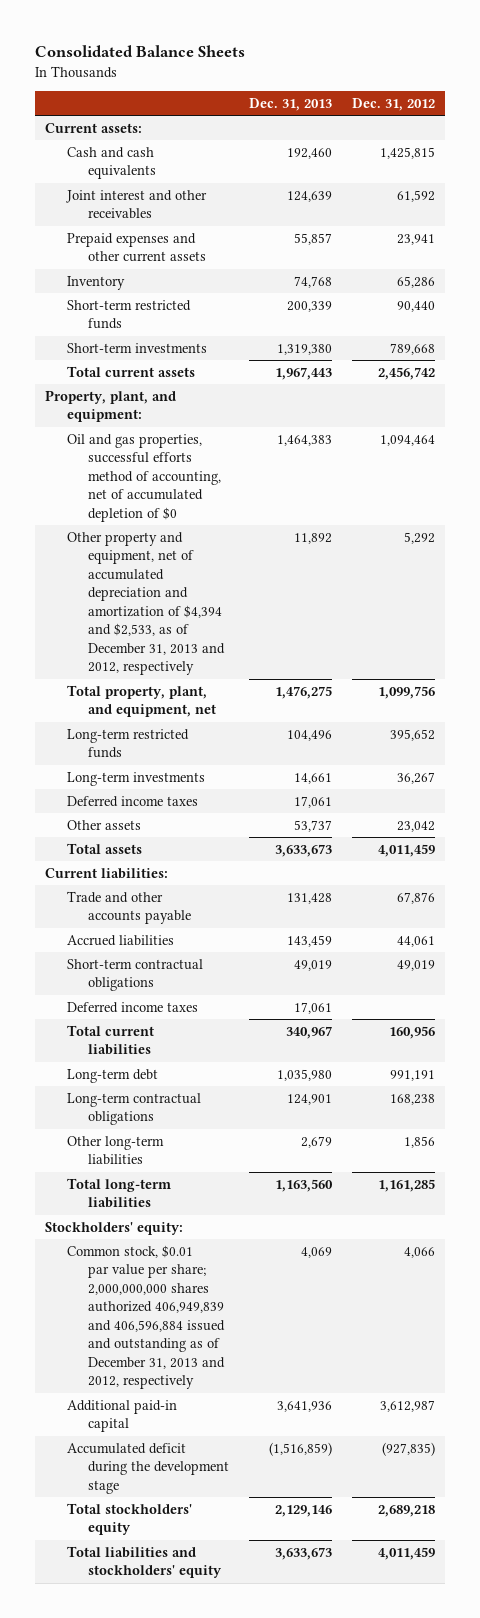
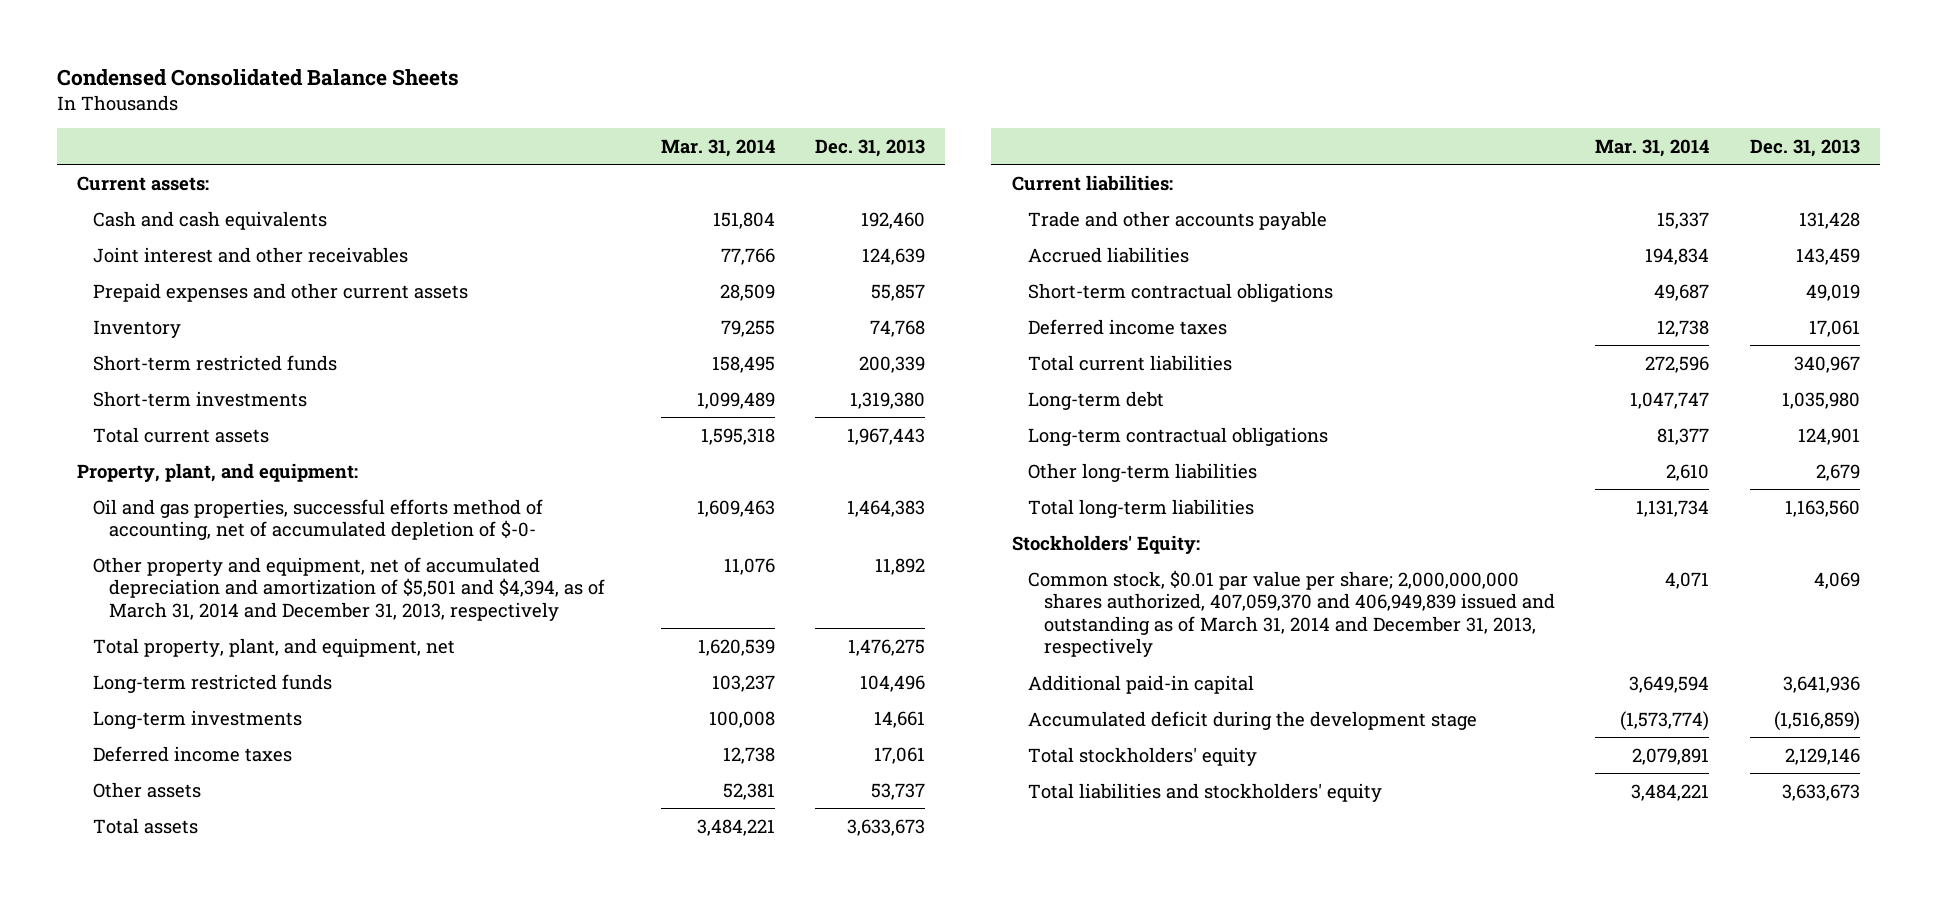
[34,45,245,58] Consolidated Balance Sheets -> [56,69,459,87] Condensed Consolidated Balance Sheets
[351,98,435,112] Dec. 31, 2012 -> none
none -> [660,138,775,157] Mar. 31, 2014
[66,433,222,522] Oil and gas properties, successful efforts method of accounting, net of accumulated depletion of $0 -> [92,498,543,541] Oil and gas properties, successful efforts method of accounting, net of accumulated depletion of $-0-
[66,531,226,676] Other property and equipment, net of accumulated depreciation and amortization of $4,394 and $2,533, as of December 31, 2013 and 2012, respectively -> [92,556,606,621] Other property and equipment, net of accumulated depreciation and amortization of $5,501 and $4,394, as of March 31, 2014 and December 31, 2013, respectively
[44,1221,183,1235] Stockholders' equity: -> [1011,534,1200,554] Stockholders' Equity:
[66,1244,226,1390] Common stock, $0.01 par value per share; 2,000,000,000 shares authorized 406,949,839 and 406,596,884 issued and outstanding as of December 31, 2013 and 2012, respectively -> [1027,569,1555,658] Common stock, $0.01 par value per share; 2,000,000,000 shares authorized, 407,059,370 and 406,949,839 issued and outstanding as of March 31, 2014 and December 31, 2013, respectively

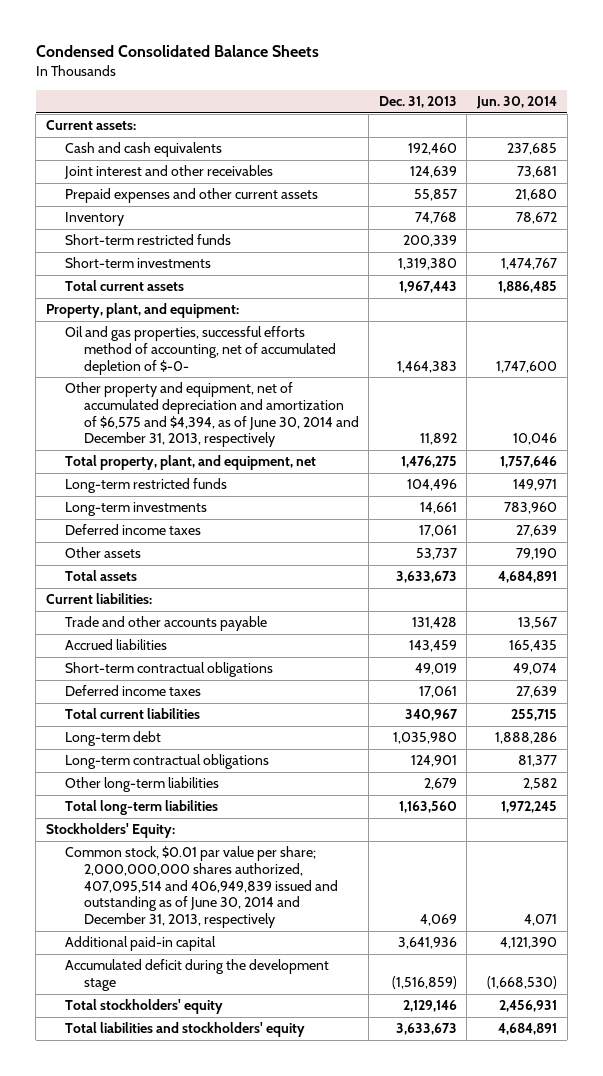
[660,138,775,157] Mar. 31, 2014 -> none
none -> [476,95,558,109] Jun. 30, 2014
[92,556,606,621] Other property and equipment, net of accumulated depreciation and amortization of $5,501 and $4,394, as of March 31, 2014 and December 31, 2013, respectively -> [64,382,359,448] Other property and equipment, net of accumulated depreciation and amortization of $6,575 and $4,394, as of June 30, 2014 and December 31, 2013, respectively
[1027,569,1555,658] Common stock, $0.01 par value per share; 2,000,000,000 shares authorized, 407,059,370 and 406,949,839 issued and outstanding as of March 31, 2014 and December 31, 2013, respectively -> [64,846,338,929] Common stock, $0.01 par value per share; 2,000,000,000 shares authorized, 407,095,514 and 406,949,839 issued and outstanding as of June 30, 2014 and December 31, 2013, respectively

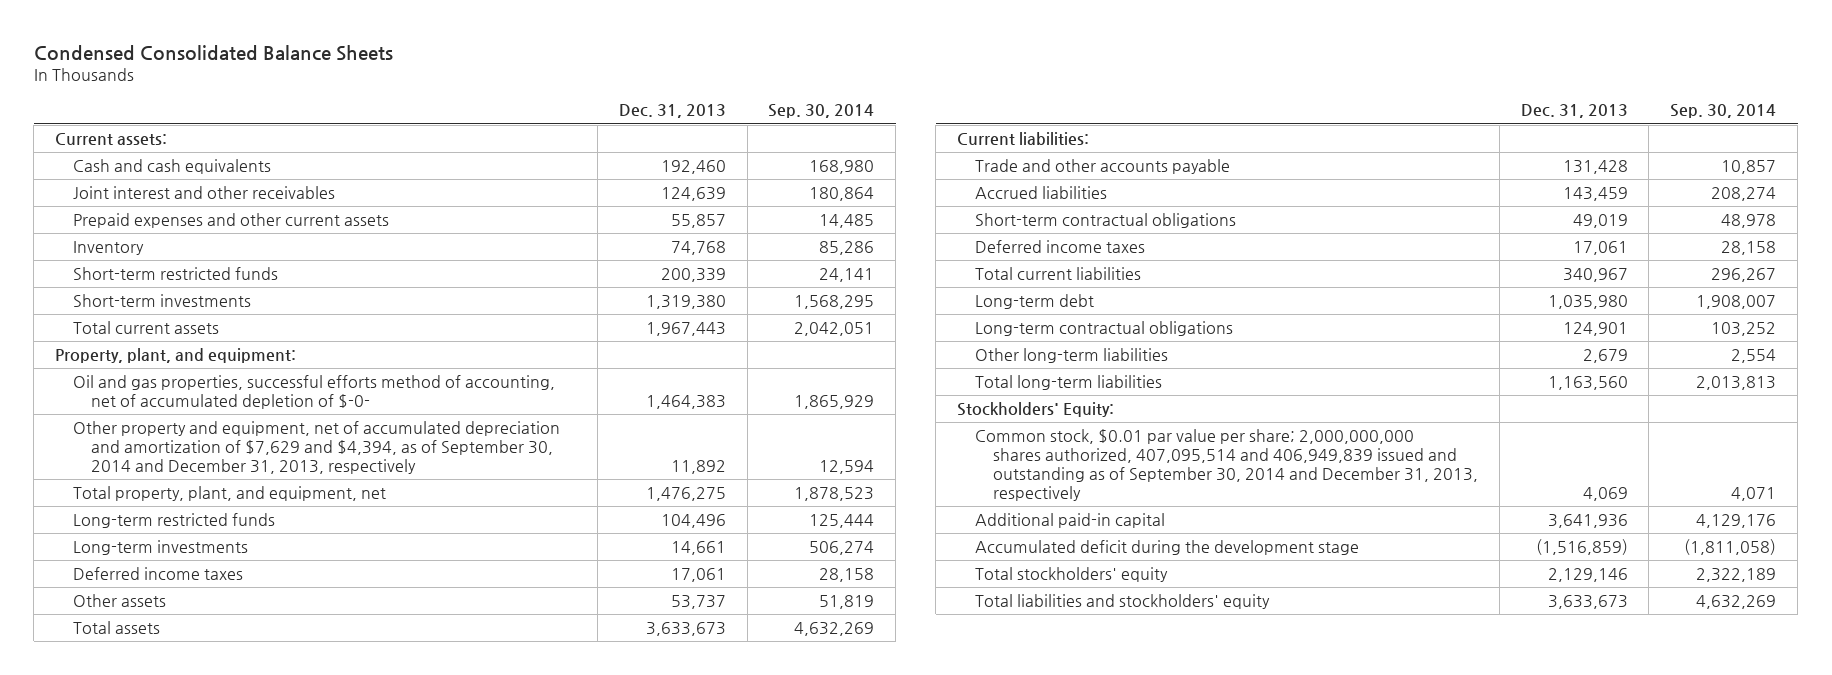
[476,95,558,109] Jun. 30, 2014 -> none
none -> [768,104,875,119] Sep. 30, 2014
[64,382,359,448] Other property and equipment, net of accumulated depreciation and amortization of $6,575 and $4,394, as of June 30, 2014 and December 31, 2013, respectively -> [72,421,560,474] Other property and equipment, net of accumulated depreciation and amortization of $7,629 and $4,394, as of September 30, 2014 and December 31, 2013, respectively
[64,846,338,929] Common stock, $0.01 par value per share; 2,000,000,000 shares authorized, 407,095,514 and 406,949,839 issued and outstanding as of June 30, 2014 and December 31, 2013, respectively -> [974,429,1478,501] Common stock, $0.01 par value per share; 2,000,000,000 shares authorized, 407,095,514 and 406,949,839 issued and outstanding as of September 30, 2014 and December 31, 2013, respectively

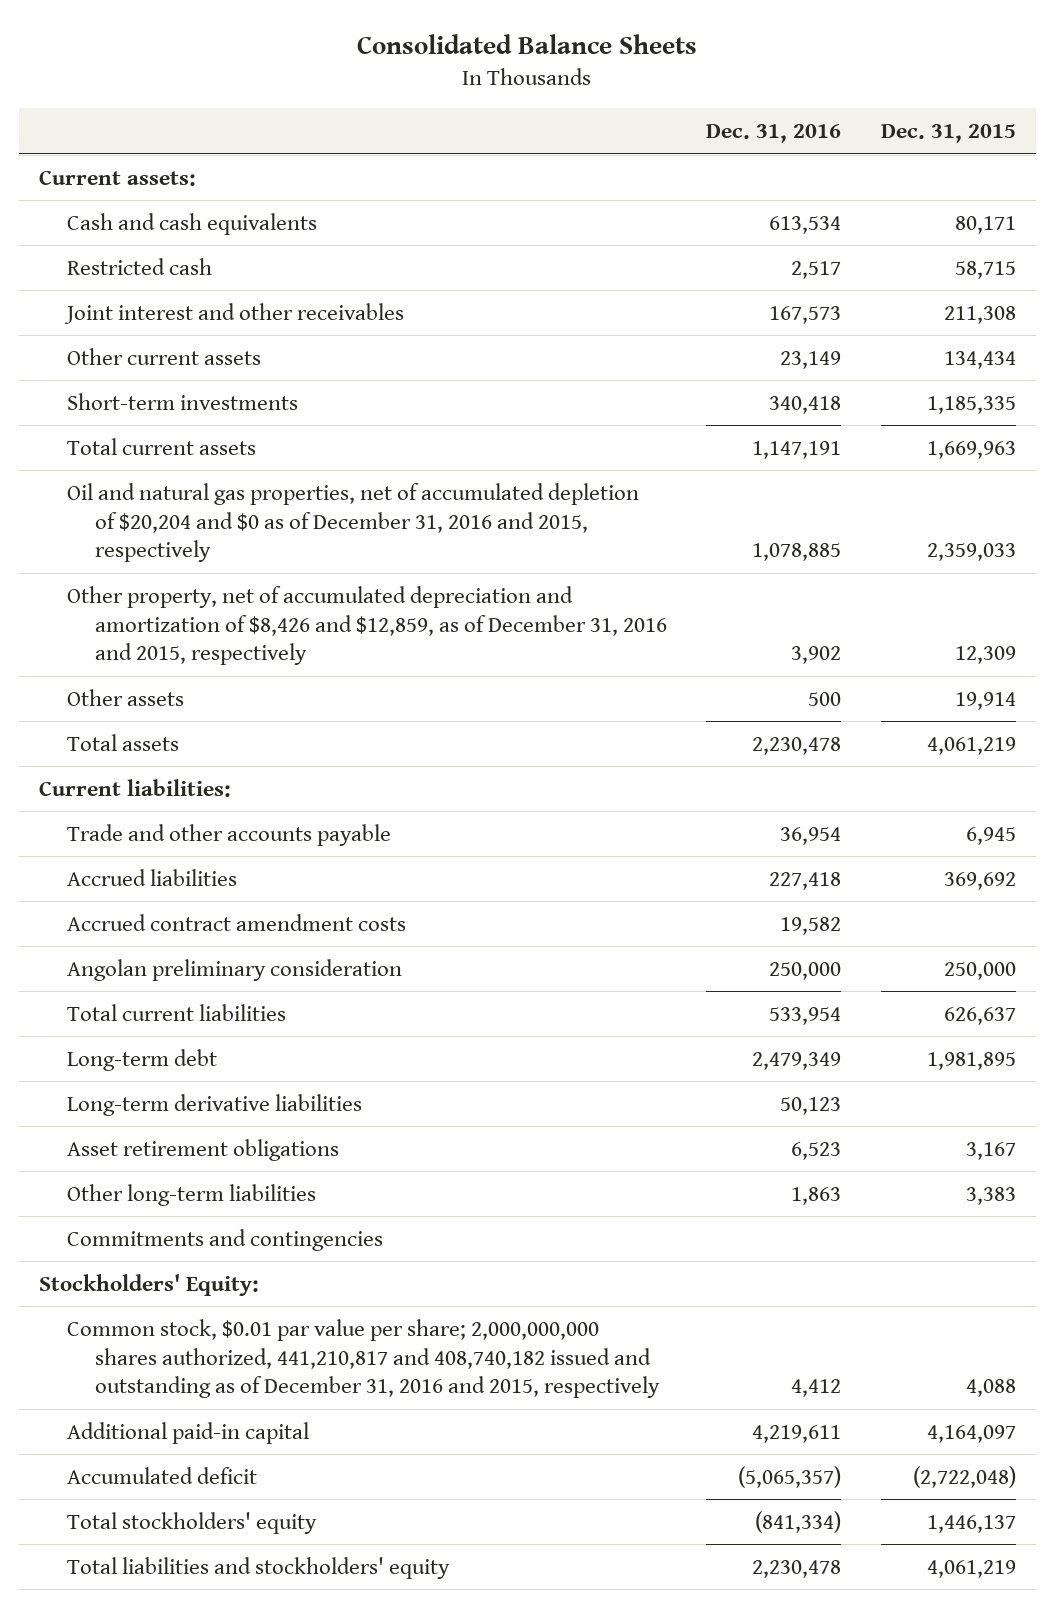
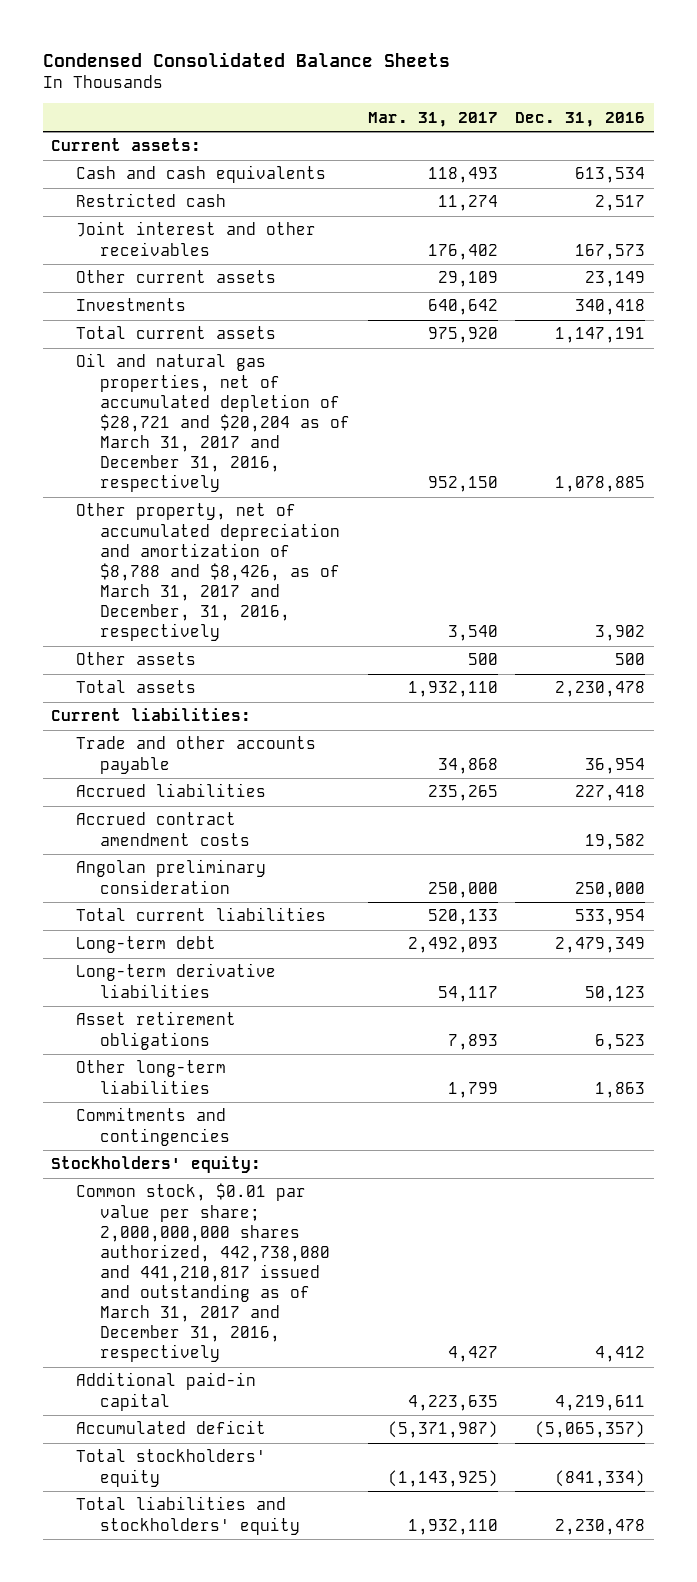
[357,34,698,55] Consolidated Balance Sheets -> [42,51,450,67] Condensed Consolidated Balance Sheets
[880,124,1016,144] Dec. 31, 2015 -> none
none -> [367,111,498,127] Mar. 31, 2017
[66,392,298,410] Short-term investments -> [75,298,186,312] Investments
[66,482,639,563] Oil and natural gas properties, net of accumulated depletion of $20,204 and $0 as of December 31, 2016 and 2015, respectively -> [75,353,351,493] Oil and natural gas properties, net of accumulated depletion of $28,721 and $20,204 as of March 31, 2017 and December 31, 2016, respectively
[66,585,667,666] Other property, net of accumulated depreciation and amortization of $8,426 and $12,859, as of December 31, 2016 and 2015, respectively -> [75,503,341,642] Other property, net of accumulated depreciation and amortization of $8,788 and $8,426, as of March 31, 2017 and December, 31, 2016, respectively
[38,1273,259,1296] Stockholders' Equity: -> [51,1156,262,1174] Stockholders' equity:
[66,1318,660,1399] Common stock, $0.01 par value per share; 2,000,000,000 shares authorized, 441,210,817 and 408,740,182 issued and outstanding as of December 31, 2016 and 2015, respectively -> [75,1183,331,1363] Common stock, $0.01 par value per share; 2,000,000,000 shares authorized, 442,738,080 and 441,210,817 issued and outstanding as of March 31, 2017 and December 31, 2016, respectively

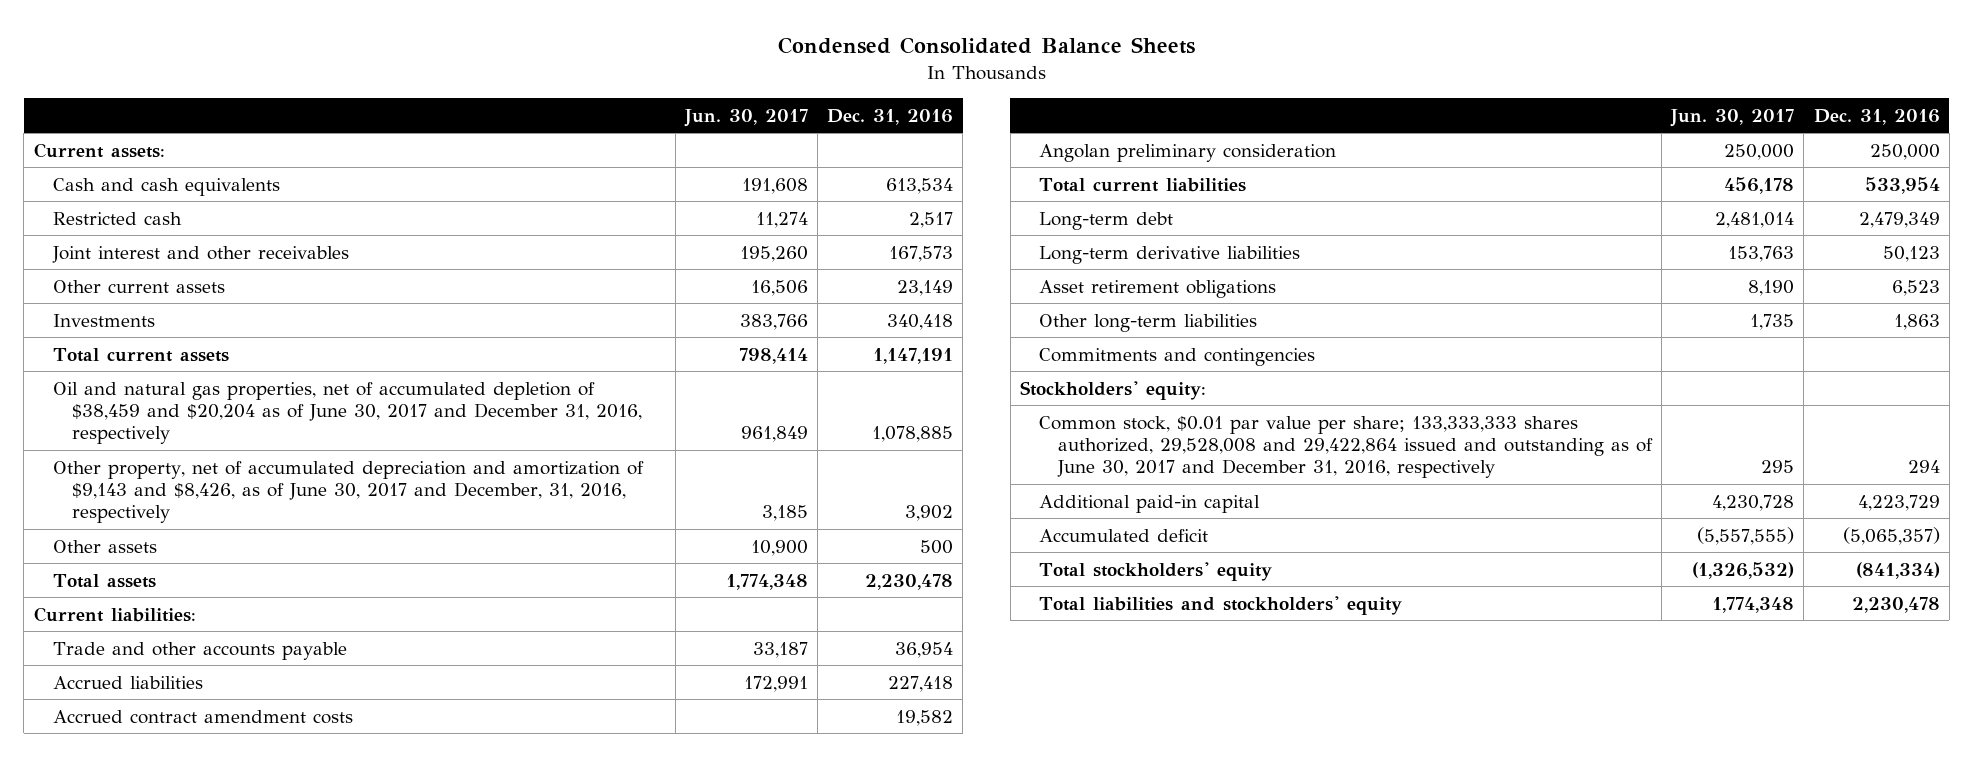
[367,111,498,127] Mar. 31, 2017 -> none
none -> [683,108,808,127] Jun. 30, 2017
[75,353,351,493] Oil and natural gas properties, net of accumulated depletion of $28,721 and $20,204 as of March 31, 2017 and December 31, 2016, respectively -> [52,381,642,445] Oil and natural gas properties, net of accumulated depletion of $38,459 and $20,204 as of June 30, 2017 and December 31, 2016, respectively
[75,503,341,642] Other property, net of accumulated depreciation and amortization of $8,788 and $8,426, as of March 31, 2017 and December, 31, 2016, respectively -> [52,460,644,524] Other property, net of accumulated depreciation and amortization of $9,143 and $8,426, as of June 30, 2017 and December, 31, 2016, respectively
[75,1183,331,1363] Common stock, $0.01 par value per share; 2,000,000,000 shares authorized, 442,738,080 and 441,210,817 issued and outstanding as of March 31, 2017 and December 31, 2016, respectively -> [1038,415,1653,479] Common stock, $0.01 par value per share; 133,333,333 shares authorized, 29,528,008 and 29,422,864 issued and outstanding as of June 30, 2017 and December 31, 2016, respectively
[595,1346,646,1363] 4,412 -> [1907,460,1940,474] 294
[555,1394,646,1411] 4,219,611 -> [1857,494,1940,511] 4,223,729

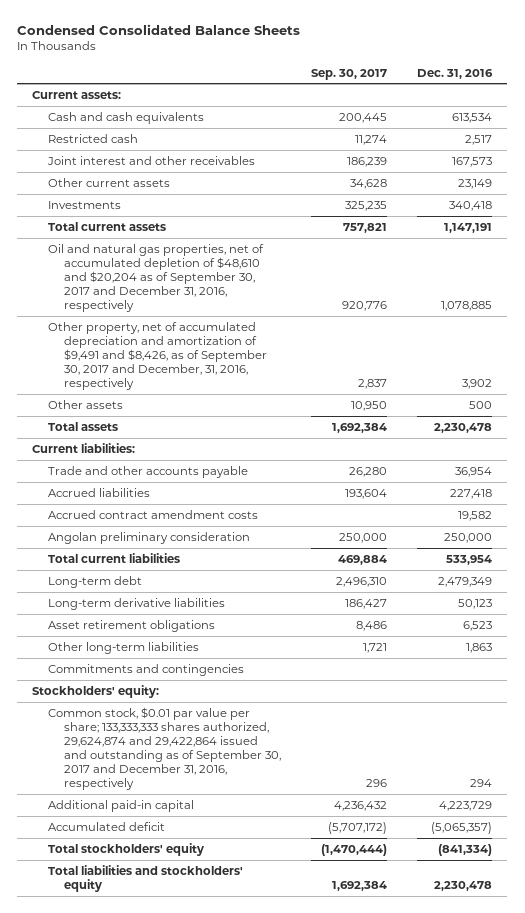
[683,108,808,127] Jun. 30, 2017 -> none
none -> [310,68,387,80] Sep. 30, 2017
[52,381,642,445] Oil and natural gas properties, net of accumulated depletion of $38,459 and $20,204 as of June 30, 2017 and December 31, 2016, respectively -> [47,243,264,313] Oil and natural gas properties, net of accumulated depletion of $48,610 and $20,204 as of September 30, 2017 and December 31, 2016, respectively
[52,460,644,524] Other property, net of accumulated depreciation and amortization of $9,143 and $8,426, as of June 30, 2017 and December, 31, 2016, respectively -> [47,321,267,391] Other property, net of accumulated depreciation and amortization of $9,491 and $8,426, as of September 30, 2017 and December, 31, 2016, respectively
[1038,415,1653,479] Common stock, $0.01 par value per share; 133,333,333 shares authorized, 29,528,008 and 29,422,864 issued and outstanding as of June 30, 2017 and December 31, 2016, respectively -> [47,706,281,791] Common stock, $0.01 par value per share; 133,333,333 shares authorized, 29,624,874 and 29,422,864 issued and outstanding as of September 30, 2017 and December 31, 2016, respectively

